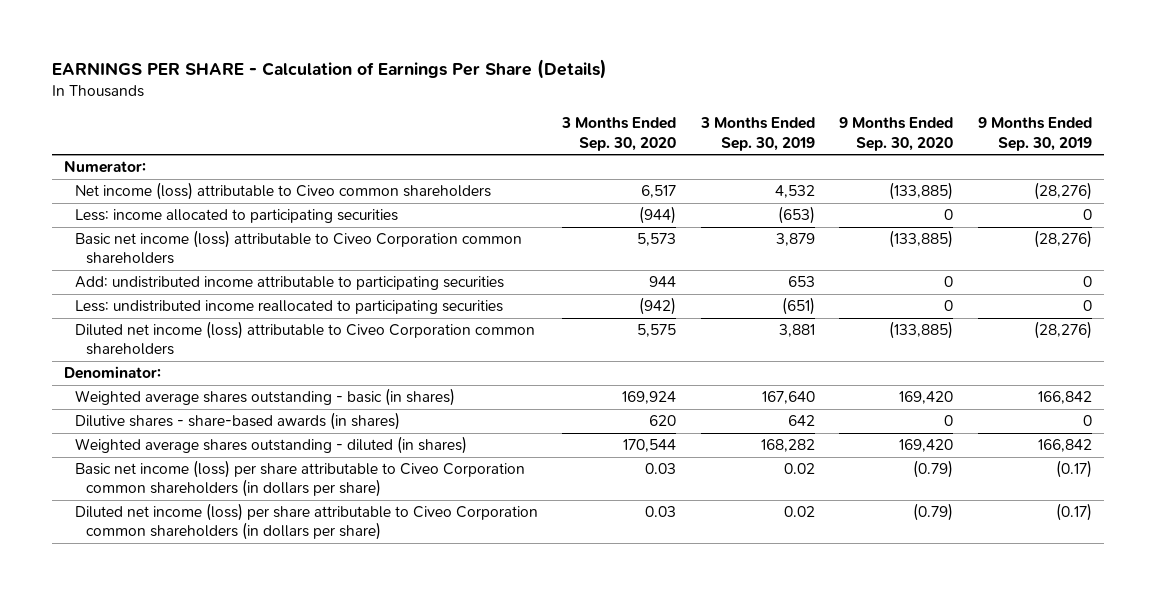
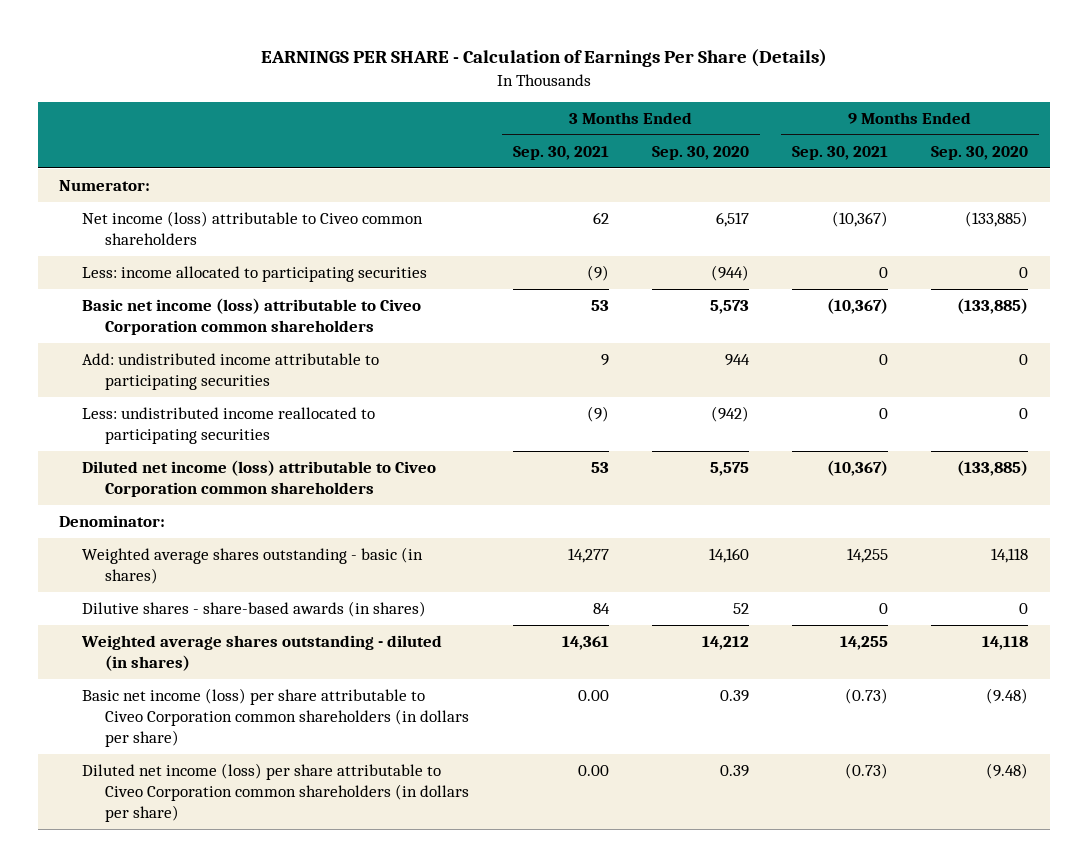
[699,117,815,151] 3 Months Ended Sep. 30, 2019 -> none
[977,117,1092,151] 9 Months Ended Sep. 30, 2019 -> none
none -> [512,145,609,160] Sep. 30, 2021
none -> [791,145,888,160] Sep. 30, 2021
[622,390,677,404] 169,924 -> [708,547,749,563] 14,160
[899,390,954,404] 169,420 -> [991,547,1029,563] 14,118
[649,414,677,426] 620 -> [732,602,749,614] 52
[623,438,677,452] 170,544 -> [701,635,749,650] 14,212
[899,438,954,452] 169,420 -> [982,635,1029,650] 14,118
[645,462,677,474] 0.03 -> [719,689,749,702] 0.39
[913,459,954,478] (0.79) -> [986,687,1029,704] (9.48)
[645,505,677,517] 0.03 -> [719,764,749,777] 0.39
[913,502,954,521] (0.79) -> [986,762,1029,779] (9.48)

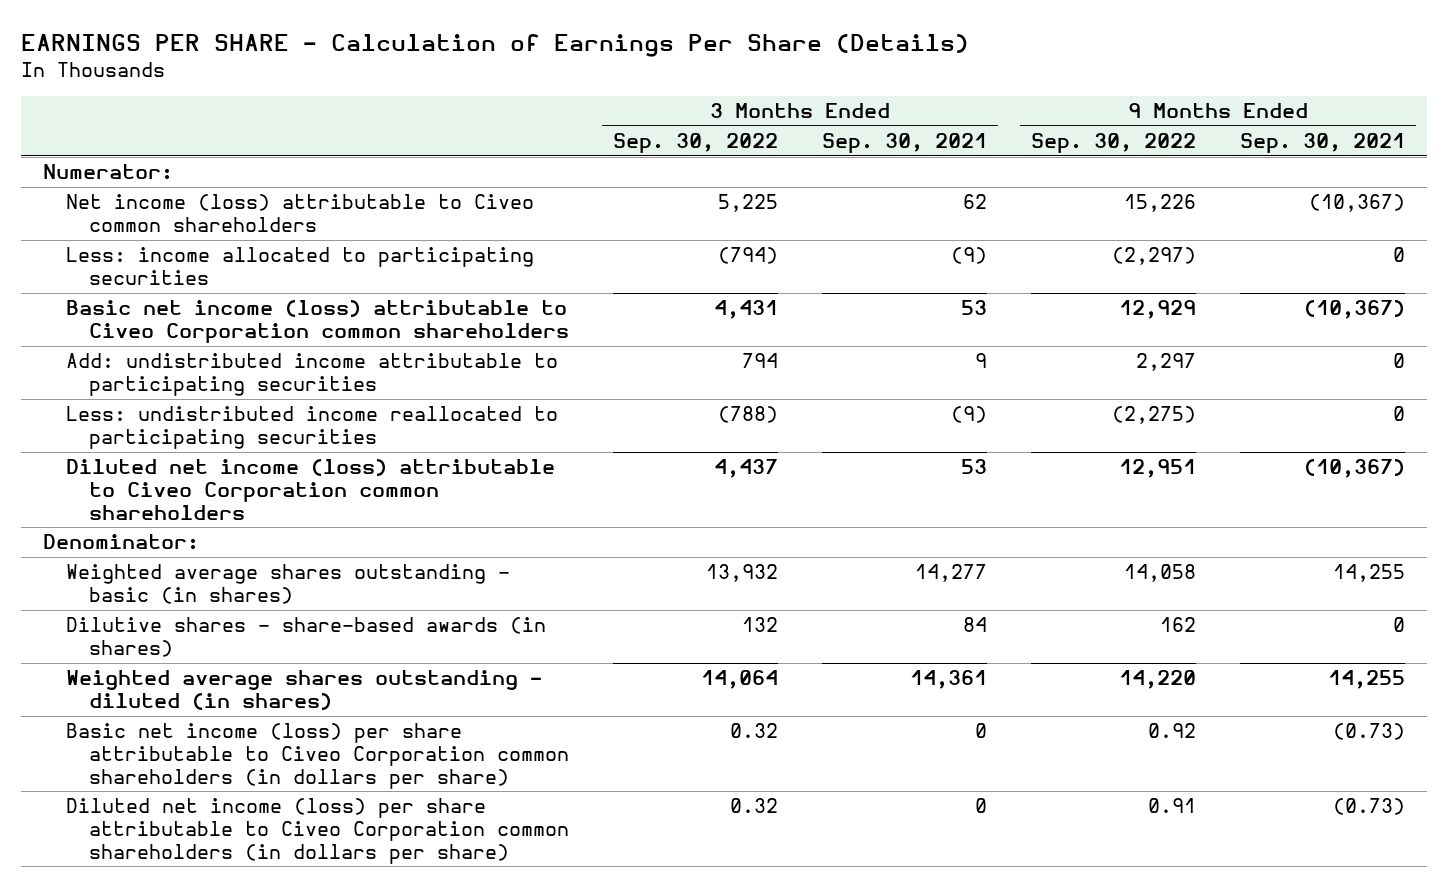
[651,145,749,160] Sep. 30, 2020 -> none
[931,145,1029,160] Sep. 30, 2020 -> none
none -> [613,133,779,154] Sep. 30, 2022
none -> [1031,133,1197,154] Sep. 30, 2022
[577,689,609,701] 0.00 -> [975,723,988,739] 0
[577,764,609,776] 0.00 -> [975,798,988,814] 0

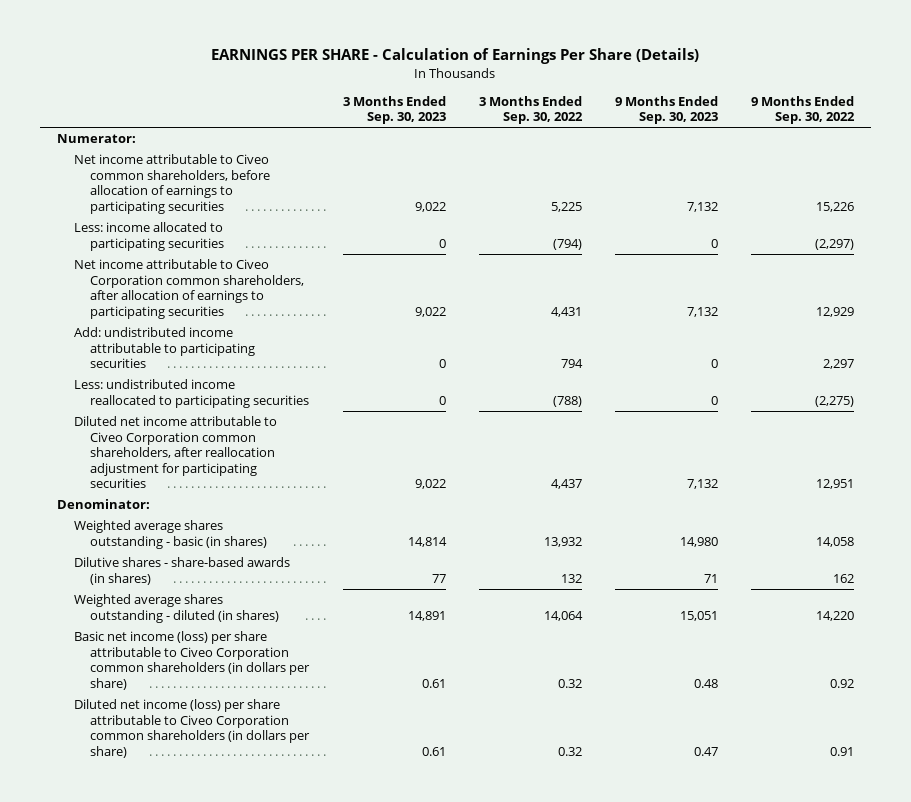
[822,133,988,154] Sep. 30, 2021 -> none
[1240,133,1406,154] Sep. 30, 2021 -> none
none -> [342,95,446,125] 3 Months Ended Sep. 30, 2023
none -> [614,95,718,125] 9 Months Ended Sep. 30, 2023
[65,194,534,233] Net income (loss) attributable to Civeo common shareholders -> [73,154,271,214] Net income attributable to Civeo common shareholders, before allocation of earnings to participating securities
[65,300,570,344] Basic net income (loss) attributable to Civeo Corporation common shareholders -> [73,259,305,319] Net income attributable to Civeo Corporation common shareholders, after allocation of earnings to participating securities
[65,459,555,520] Diluted net income (loss) attributable to Civeo Corporation common shareholders -> [73,416,277,489] Diluted net income attributable to Civeo Corporation common shareholders, after reallocation adjustment for participating securities

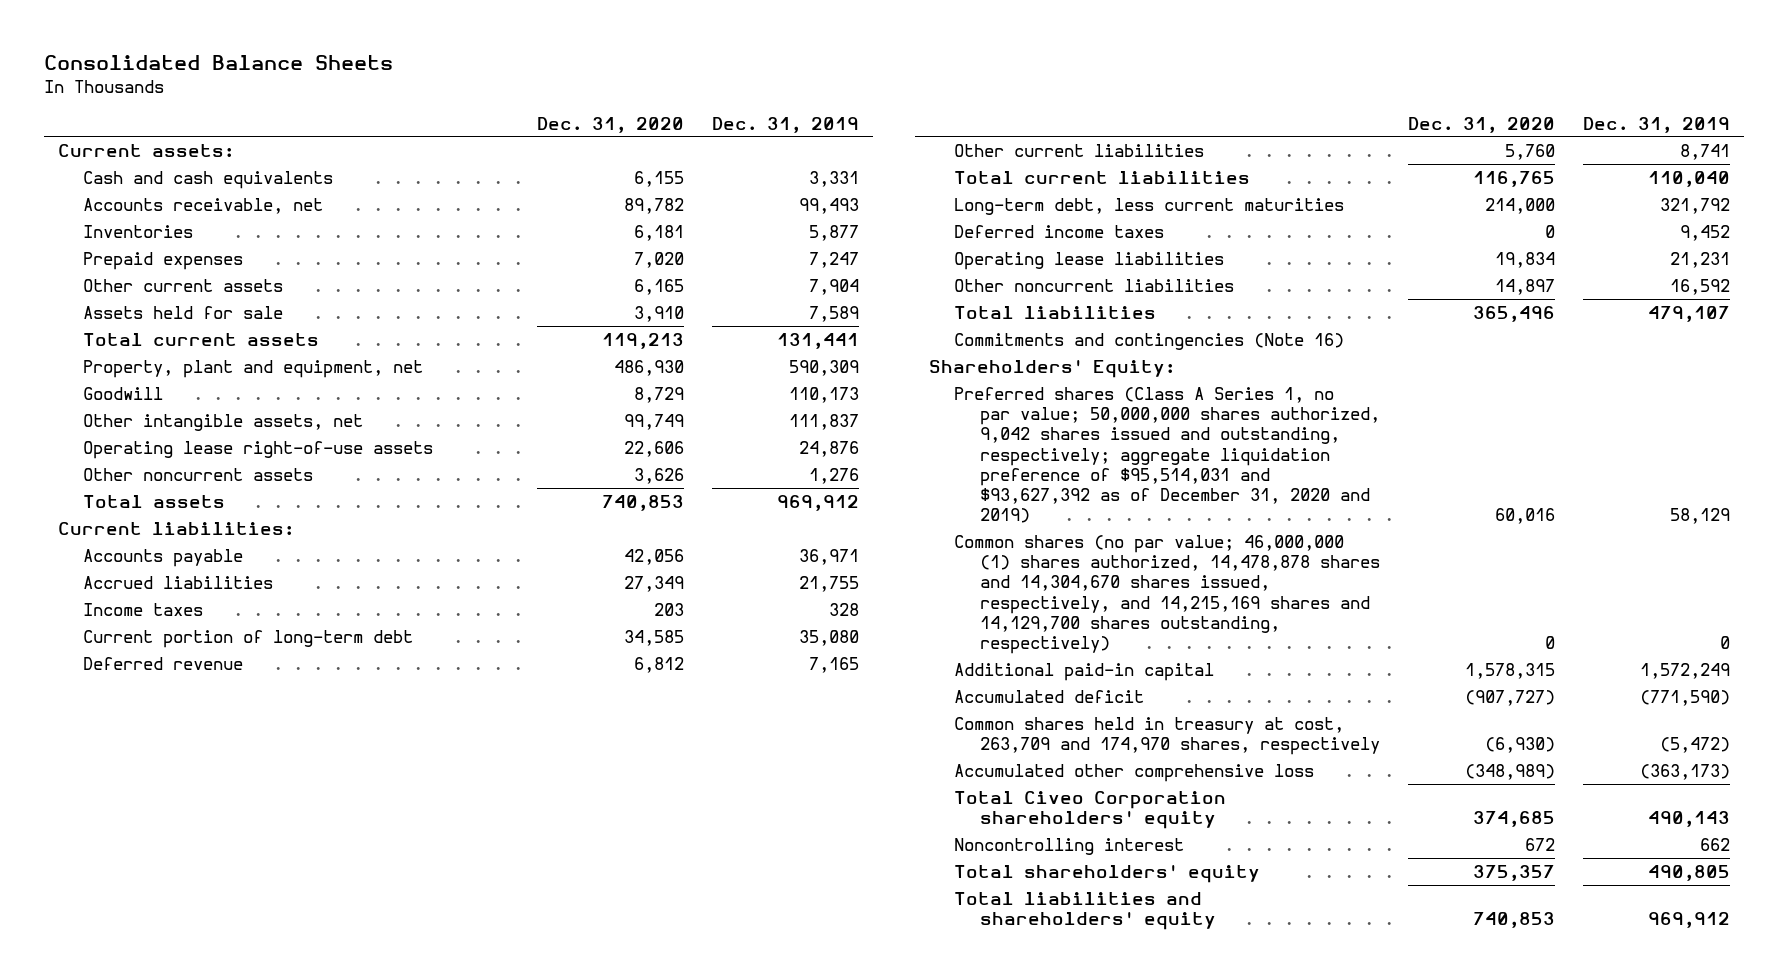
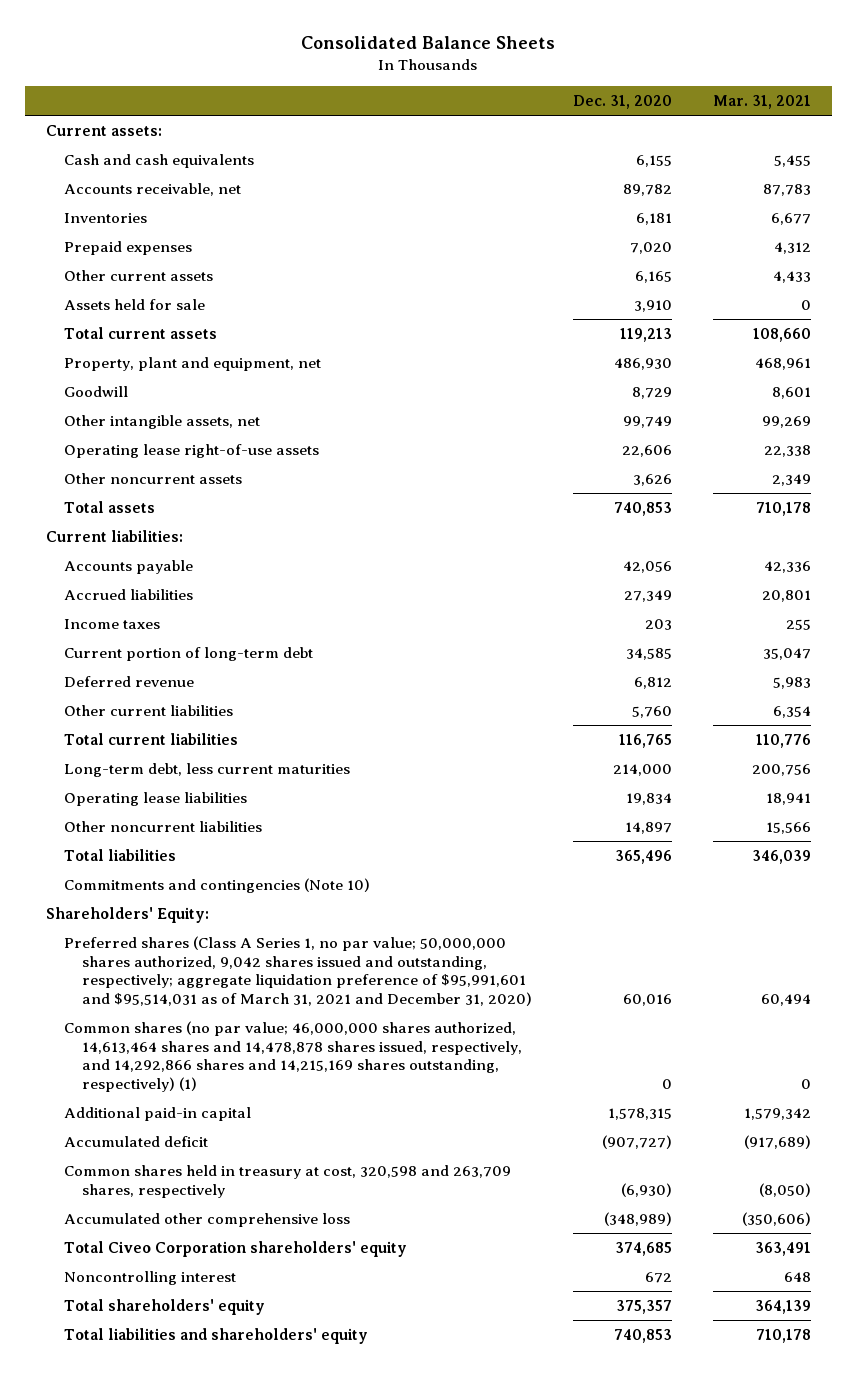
[711,116,859,133] Dec. 31, 2019 -> none
none -> [713,94,812,109] Mar. 31, 2021
[954,224,1165,238] Deferred income taxes -> none
[954,332,1345,350] Commitments and contingencies (Note 16) -> [64,878,371,894] Commitments and contingencies (Note 10)
[954,386,1380,524] Preferred shares (Class A Series 1, no par value; 50,000,000 shares authorized, 9,042 shares issued and outstanding, respectively; aggregate liquidation preference of $95,514,031 and $93,627,392 as of December 31, 2020 and 2019) -> [64,936,533,1006] Preferred shares (Class A Series 1, no par value; 50,000,000 shares authorized, 9,042 shares issued and outstanding, respectively; aggregate liquidation preference of $95,991,601 and $95,514,031 as of March 31, 2021 and December 31, 2020)
[954,534,1380,655] Common shares (no par value; 46,000,000 (1) shares authorized, 14,478,878 shares and 14,304,670 shares issued, respectively, and 14,215,169 shares and 14,129,700 shares outstanding, respectively) -> [64,1021,523,1092] Common shares (no par value; 46,000,000 shares authorized, 14,613,464 shares and 14,478,878 shares issued, respectively, and 14,292,866 shares and 14,215,169 shares outstanding, respectively) (1)
[954,716,1380,755] Common shares held in treasury at cost, 263,709 and 174,970 shares, respectively -> [64,1165,512,1198] Common shares held in treasury at cost, 320,598 and 263,709 shares, respectively

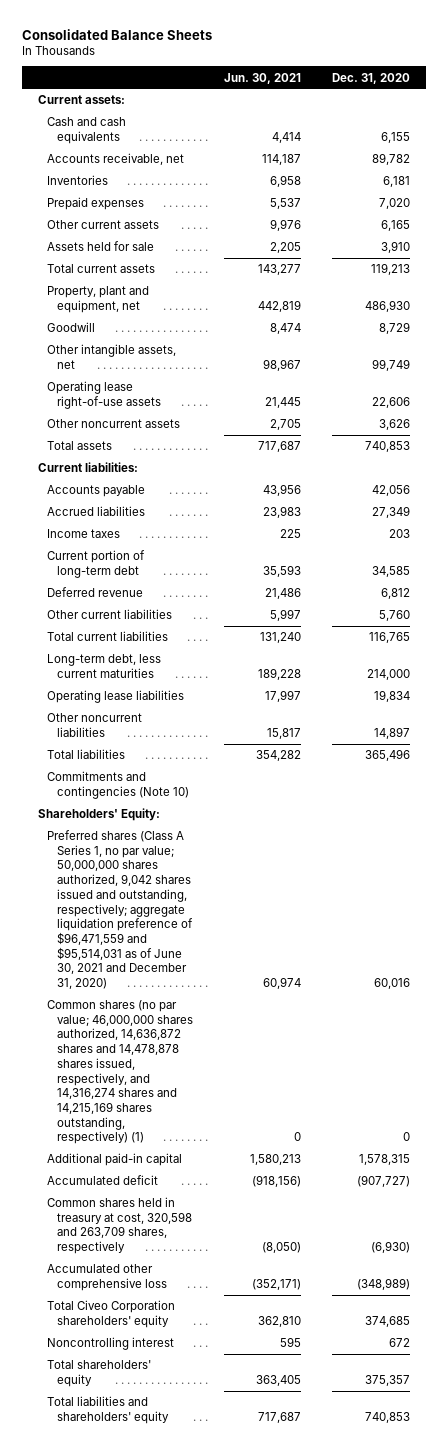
[713,94,812,109] Mar. 31, 2021 -> none
none -> [224,72,302,84] Jun. 30, 2021
[64,936,533,1006] Preferred shares (Class A Series 1, no par value; 50,000,000 shares authorized, 9,042 shares issued and outstanding, respectively; aggregate liquidation preference of $95,991,601 and $95,514,031 as of March 31, 2021 and December 31, 2020) -> [47,830,193,989] Preferred shares (Class A Series 1, no par value; 50,000,000 shares authorized, 9,042 shares issued and outstanding, respectively; aggregate liquidation preference of $96,471,559 and $95,514,031 as of June 30, 2021 and December 31, 2020)
[64,1021,523,1092] Common shares (no par value; 46,000,000 shares authorized, 14,613,464 shares and 14,478,878 shares issued, respectively, and 14,292,866 shares and 14,215,169 shares outstanding, respectively) (1) -> [47,1000,193,1145] Common shares (no par value; 46,000,000 shares authorized, 14,636,872 shares and 14,478,878 shares issued, respectively, and 14,316,274 shares and 14,215,169 shares outstanding, respectively) (1)

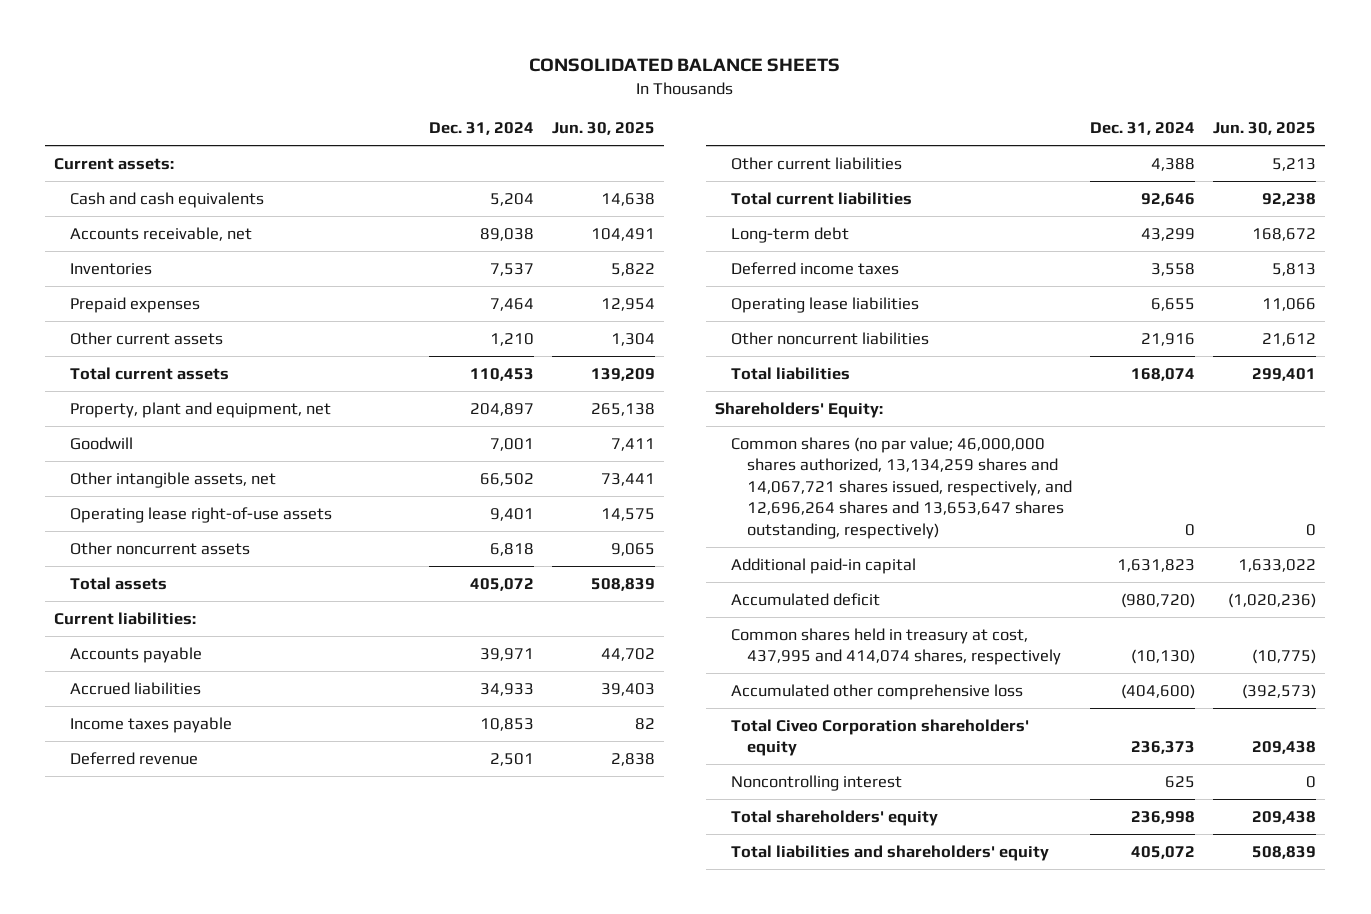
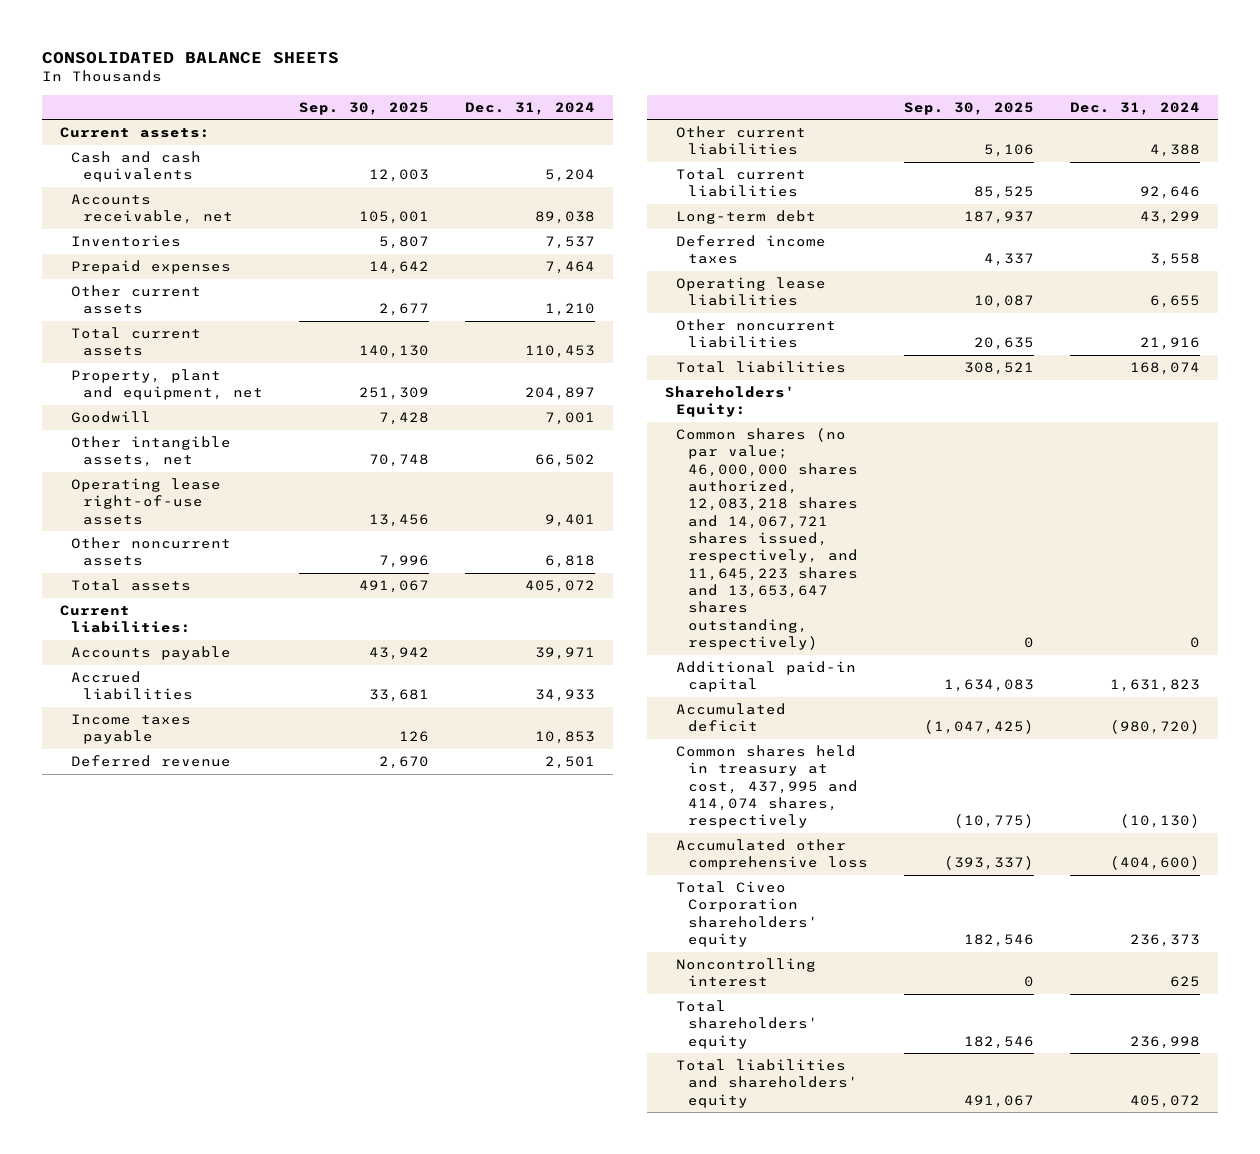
[552,122,656,136] Jun. 30, 2025 -> none
none -> [299,101,430,115] Sep. 30, 2025
[731,436,1073,539] Common shares (no par value; 46,000,000 shares authorized, 13,134,259 shares and 14,067,721 shares issued, respectively, and 12,696,264 shares and 13,653,647 shares outstanding, respectively) -> [676,428,858,651] Common shares (no par value; 46,000,000 shares authorized, 12,083,218 shares and 14,067,721 shares issued, respectively, and 11,645,223 shares and 13,653,647 shares outstanding, respectively)

